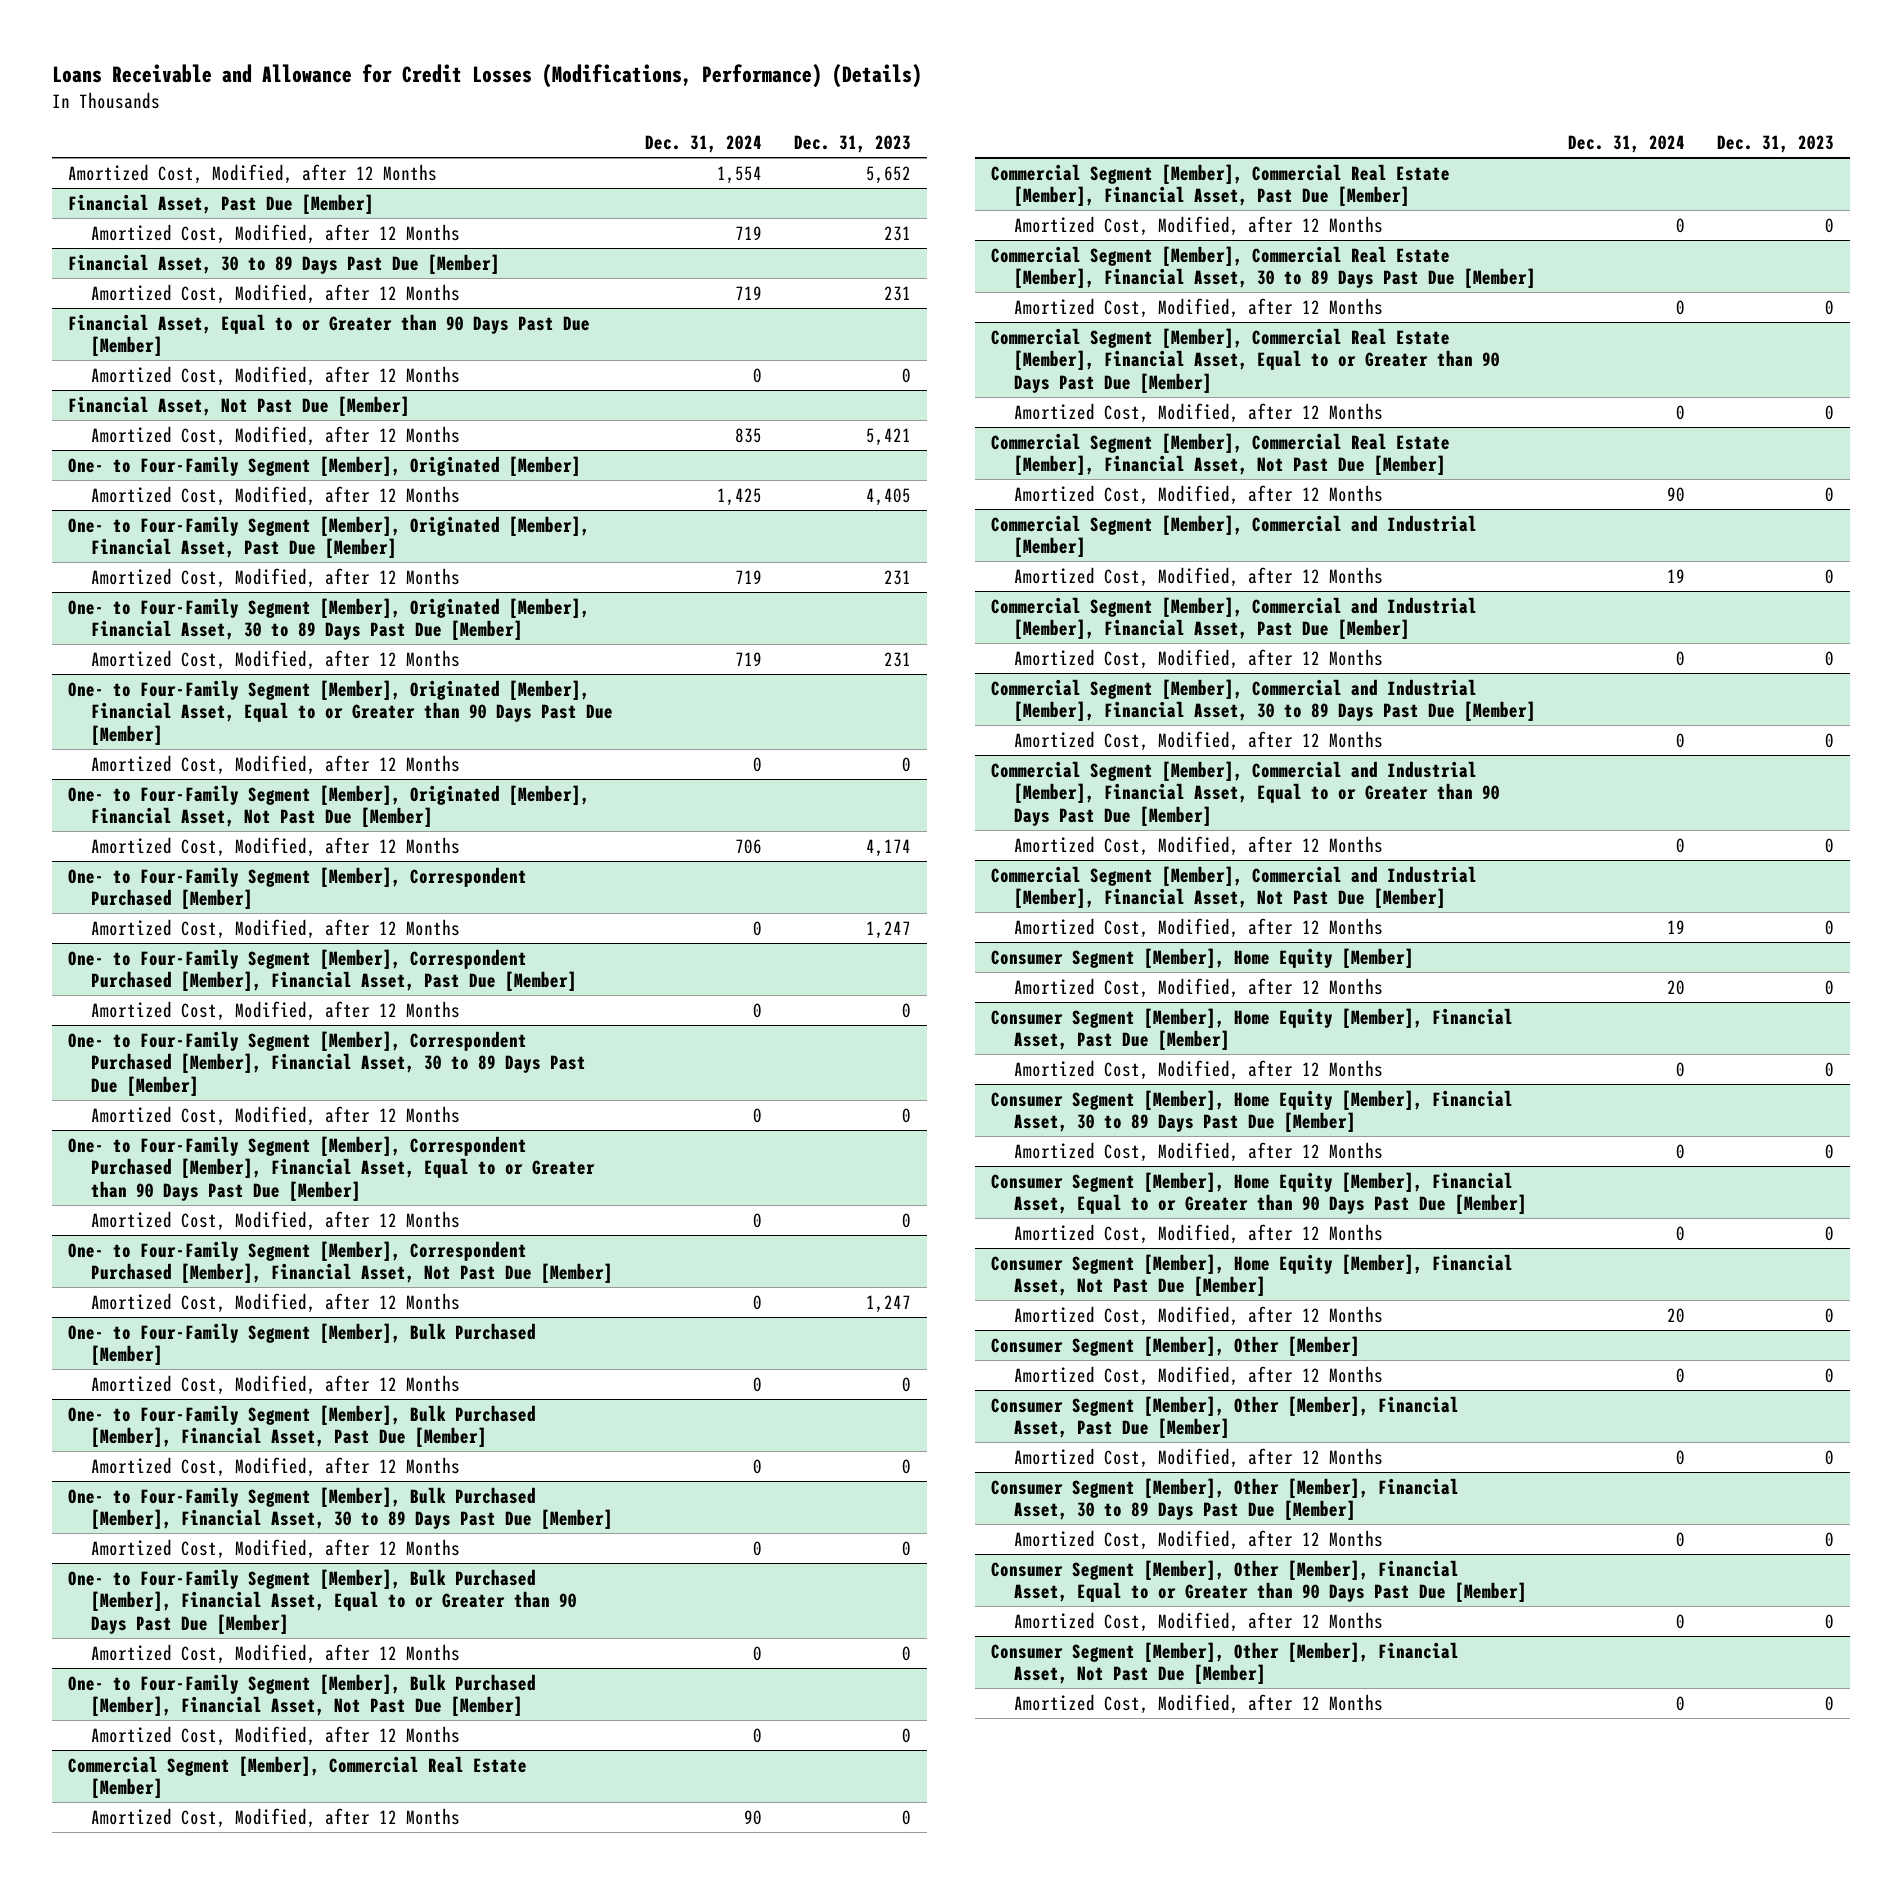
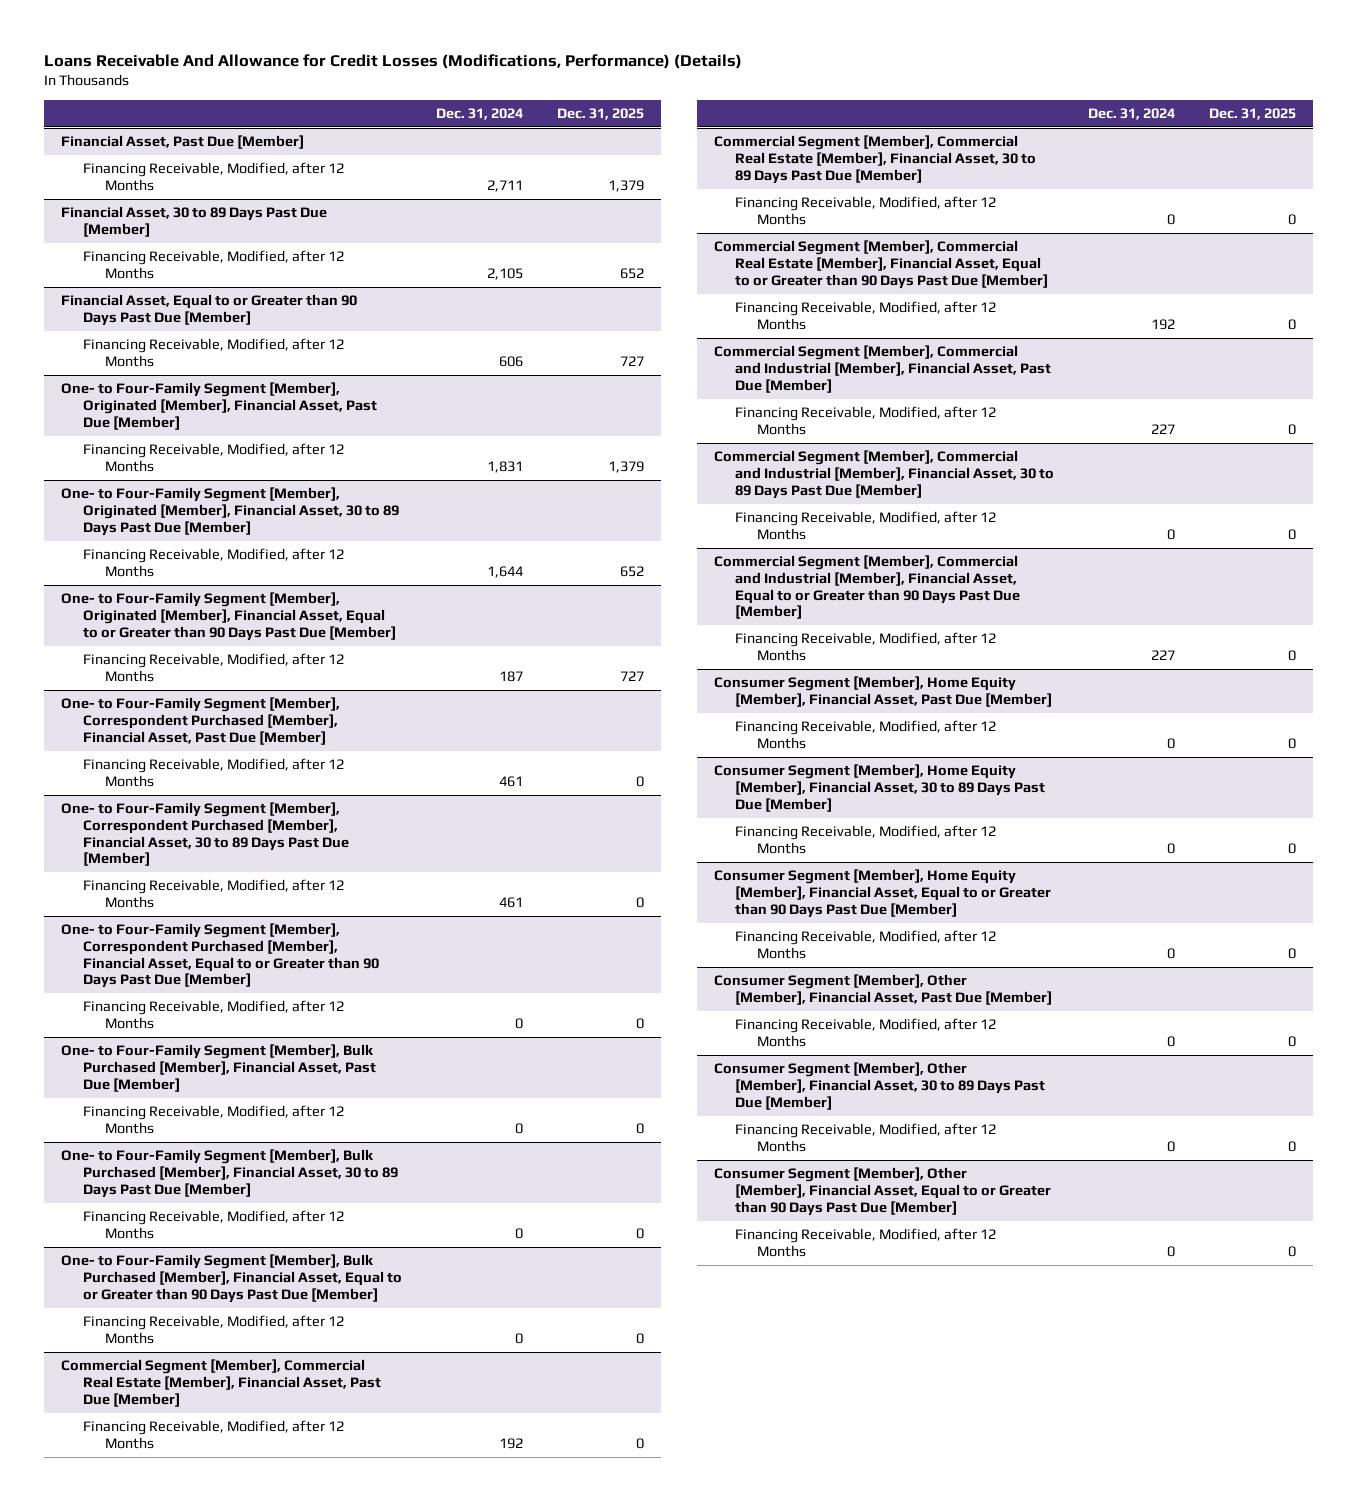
[52,64,923,89] Loans Receivable and Allowance for Credit Losses (Modifications, Performance) (Details) -> [44,54,743,70] Loans Receivable And Allowance for Credit Losses (Modifications, Performance) (Details)
[794,134,912,153] Dec. 31, 2023 -> none
none -> [556,107,644,120] Dec. 31, 2025
[68,163,438,184] Amortized Cost, Modified, after 12 Months -> none
[91,223,461,244] Amortized Cost, Modified, after 12 Months -> [82,162,344,191] Financing Receivable, Modified, after 12 Months
[735,225,763,240] 719 -> [486,179,523,192] 2,711
[91,283,461,304] Amortized Cost, Modified, after 12 Months -> [82,250,344,279] Financing Receivable, Modified, after 12 Months
[735,285,763,300] 719 -> [486,267,523,280] 2,105
[68,395,411,416] Financial Asset, Not Past Due [Member] -> none
[91,425,461,446] Amortized Cost, Modified, after 12 Months -> none
[68,455,582,476] One- to Four-Family Segment [Member], Originated [Member] -> none
[91,485,461,506] Amortized Cost, Modified, after 12 Months -> none
[91,365,461,386] Amortized Cost, Modified, after 12 Months -> [82,338,344,367] Financing Receivable, Modified, after 12 Months
[753,367,763,383] 0 -> [498,355,523,367] 606
[91,567,461,588] Amortized Cost, Modified, after 12 Months -> [82,443,344,472] Financing Receivable, Modified, after 12 Months
[735,569,763,584] 719 -> [486,460,523,473] 1,831
[91,649,461,670] Amortized Cost, Modified, after 12 Months -> [82,548,344,577] Financing Receivable, Modified, after 12 Months
[735,651,763,666] 719 -> [486,565,523,578] 1,644
[68,784,591,828] One- to Four-Family Segment [Member], Originated [Member], Financial Asset, Not Past Due [Member] -> none
[91,836,461,857] Amortized Cost, Modified, after 12 Months -> none
[68,866,528,910] One- to Four-Family Segment [Member], Correspondent Purchased [Member] -> none
[91,918,461,939] Amortized Cost, Modified, after 12 Months -> none
[91,754,461,775] Amortized Cost, Modified, after 12 Months -> [82,653,344,682] Financing Receivable, Modified, after 12 Months
[753,756,763,772] 0 -> [498,670,523,682] 187
[91,1000,461,1021] Amortized Cost, Modified, after 12 Months -> [82,758,344,787] Financing Receivable, Modified, after 12 Months
[753,1002,763,1018] 0 -> [498,775,523,787] 461
[91,1105,461,1126] Amortized Cost, Modified, after 12 Months -> [82,879,344,908] Financing Receivable, Modified, after 12 Months
[753,1107,763,1123] 0 -> [498,896,523,908] 461
[68,1240,614,1284] One- to Four-Family Segment [Member], Correspondent Purchased [Member], Financial Asset, Not Past Due [Member] -> none
[91,1292,461,1313] Amortized Cost, Modified, after 12 Months -> none
[68,1322,537,1366] One- to Four-Family Segment [Member], Bulk Purchased [Member] -> none
[91,1374,461,1395] Amortized Cost, Modified, after 12 Months -> none
[91,1210,461,1231] Amortized Cost, Modified, after 12 Months -> [82,1000,344,1029] Financing Receivable, Modified, after 12 Months
[91,1456,461,1477] Amortized Cost, Modified, after 12 Months -> [82,1105,344,1134] Financing Receivable, Modified, after 12 Months
[91,1538,461,1559] Amortized Cost, Modified, after 12 Months -> [82,1210,344,1239] Financing Receivable, Modified, after 12 Months
[68,1673,537,1717] One- to Four-Family Segment [Member], Bulk Purchased [Member], Financial Asset, Not Past Due [Member] -> none
[91,1725,461,1746] Amortized Cost, Modified, after 12 Months -> none
[68,1755,528,1799] Commercial Segment [Member], Commercial Real Estate [Member] -> none
[91,1807,461,1828] Amortized Cost, Modified, after 12 Months -> none
[91,1643,461,1664] Amortized Cost, Modified, after 12 Months -> [82,1315,344,1344] Financing Receivable, Modified, after 12 Months
[1014,215,1384,236] Amortized Cost, Modified, after 12 Months -> [82,1420,344,1449] Financing Receivable, Modified, after 12 Months
[1676,217,1686,233] 0 -> [498,1437,523,1449] 192
[1014,297,1384,318] Amortized Cost, Modified, after 12 Months -> [735,196,997,225] Financing Receivable, Modified, after 12 Months
[991,432,1451,476] Commercial Segment [Member], Commercial Real Estate [Member], Financial Asset, Not Past Due [Member] -> none
[1014,484,1384,505] Amortized Cost, Modified, after 12 Months -> none
[991,514,1478,558] Commercial Segment [Member], Commercial and Industrial [Member] -> none
[1014,566,1384,587] Amortized Cost, Modified, after 12 Months -> none
[1014,402,1384,423] Amortized Cost, Modified, after 12 Months -> [735,301,997,330] Financing Receivable, Modified, after 12 Months
[1676,404,1686,420] 0 -> [1151,318,1176,330] 192
[1014,648,1384,669] Amortized Cost, Modified, after 12 Months -> [735,406,997,435] Financing Receivable, Modified, after 12 Months
[1676,650,1686,666] 0 -> [1151,423,1176,434] 227
[1014,730,1384,751] Amortized Cost, Modified, after 12 Months -> [735,511,997,540] Financing Receivable, Modified, after 12 Months
[991,865,1478,909] Commercial Segment [Member], Commercial and Industrial [Member], Financial Asset, Not Past Due [Member] -> none
[1014,917,1384,938] Amortized Cost, Modified, after 12 Months -> none
[991,947,1415,968] Consumer Segment [Member], Home Equity [Member] -> none
[1014,977,1384,998] Amortized Cost, Modified, after 12 Months -> none
[1014,835,1384,856] Amortized Cost, Modified, after 12 Months -> [735,632,997,661] Financing Receivable, Modified, after 12 Months
[1676,837,1686,853] 0 -> [1151,649,1176,660] 227
[1014,1059,1384,1080] Amortized Cost, Modified, after 12 Months -> [735,720,997,749] Financing Receivable, Modified, after 12 Months
[1014,1141,1384,1162] Amortized Cost, Modified, after 12 Months -> [735,825,997,854] Financing Receivable, Modified, after 12 Months
[991,1253,1514,1297] Consumer Segment [Member], Home Equity [Member], Financial Asset, Not Past Due [Member] -> none
[1014,1305,1384,1326] Amortized Cost, Modified, after 12 Months -> none
[991,1335,1361,1356] Consumer Segment [Member], Other [Member] -> none
[1014,1365,1384,1386] Amortized Cost, Modified, after 12 Months -> none
[1014,1223,1384,1244] Amortized Cost, Modified, after 12 Months -> [735,930,997,959] Financing Receivable, Modified, after 12 Months
[1014,1447,1384,1468] Amortized Cost, Modified, after 12 Months -> [735,1018,997,1047] Financing Receivable, Modified, after 12 Months
[1014,1529,1384,1550] Amortized Cost, Modified, after 12 Months -> [735,1123,997,1152] Financing Receivable, Modified, after 12 Months
[991,1641,1460,1685] Consumer Segment [Member], Other [Member], Financial Asset, Not Past Due [Member] -> none
[1014,1693,1384,1714] Amortized Cost, Modified, after 12 Months -> none
[1014,1611,1384,1632] Amortized Cost, Modified, after 12 Months -> [735,1228,997,1257] Financing Receivable, Modified, after 12 Months

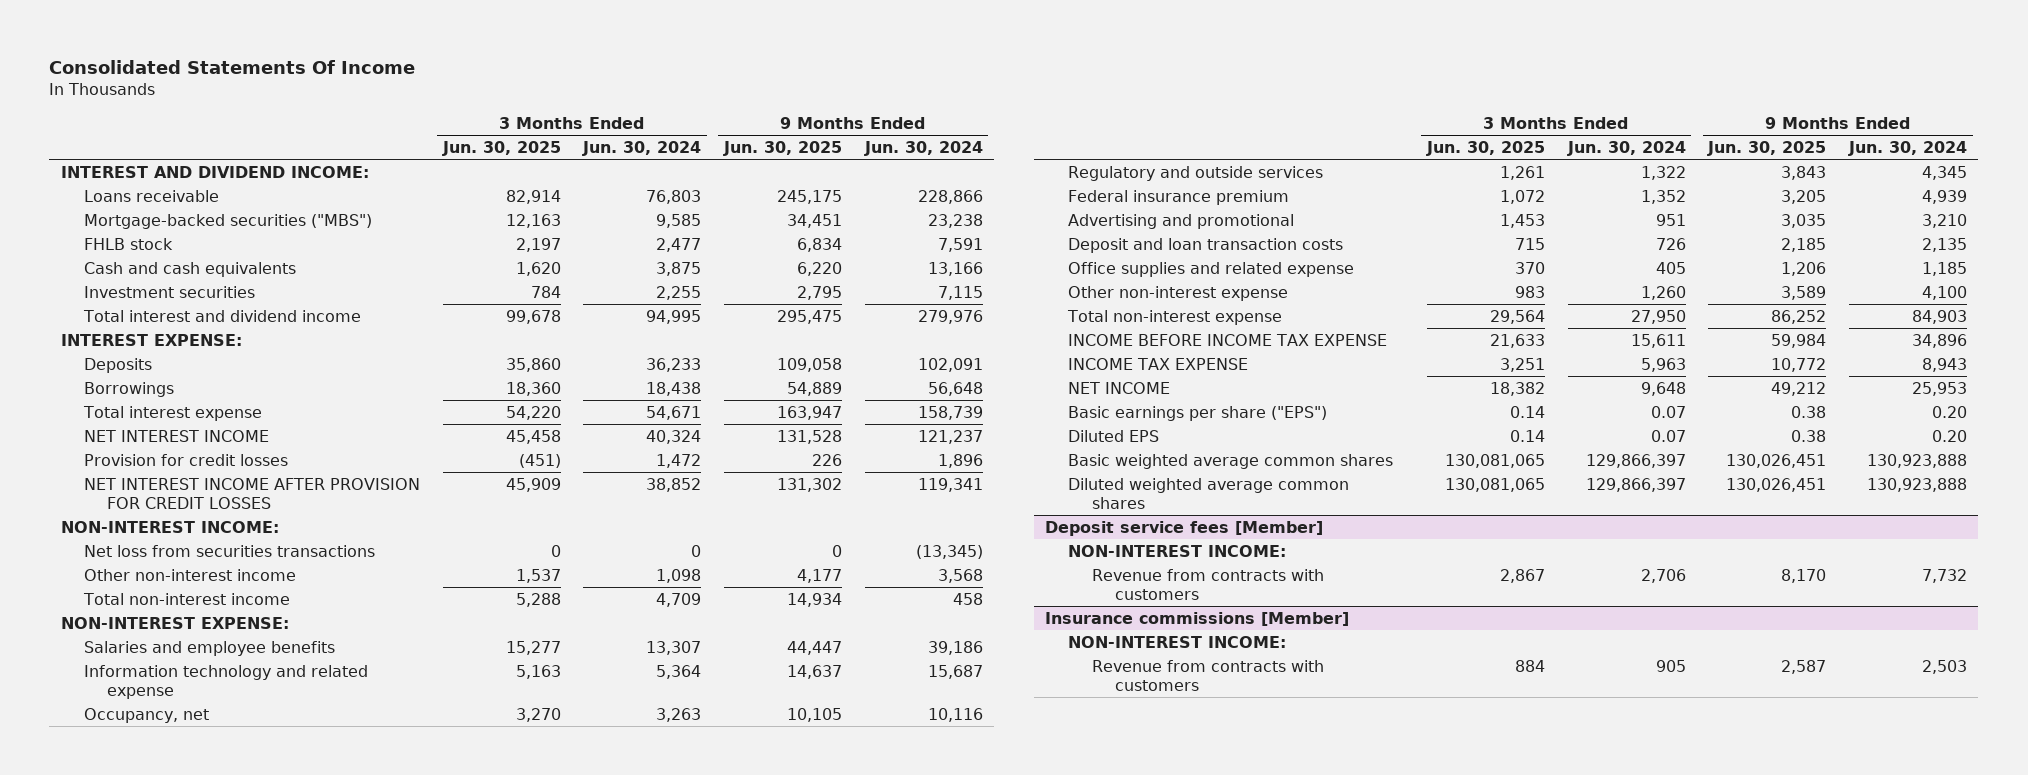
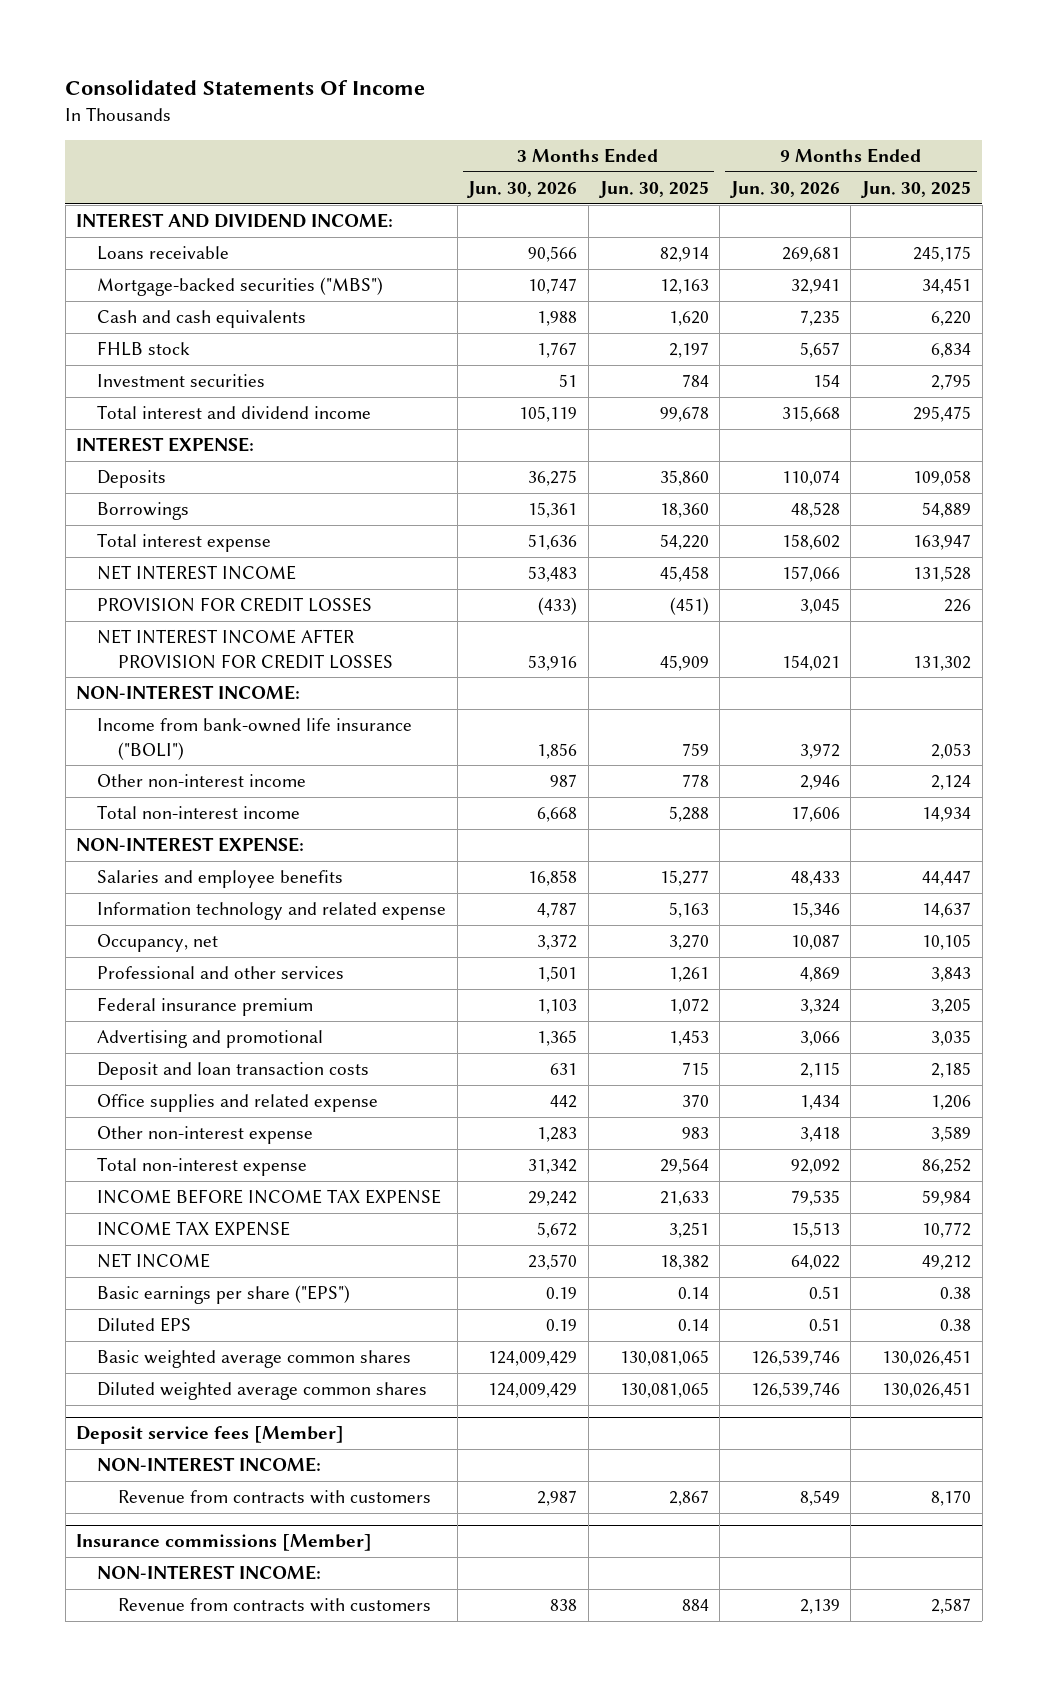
[582,140,702,156] Jun. 30, 2024 -> none
[863,140,983,156] Jun. 30, 2024 -> none
none -> [467,180,578,198] Jun. 30, 2026
none -> [729,180,840,198] Jun. 30, 2026
[84,237,174,250] FHLB stock -> [97,341,191,357] FHLB stock
[84,453,289,466] Provision for credit losses -> [97,597,373,613] PROVISION FOR CREDIT LOSSES
[84,544,376,557] Net loss from securities transactions -> none
none -> [97,718,413,760] Income from bank-owned life insurance ("BOLI")
[515,568,561,583] 1,537 -> [681,774,709,788] 778
[797,568,843,583] 4,177 -> [930,775,971,791] 2,124
[1068,165,1324,181] Regulatory and outside services -> [97,966,345,980] Professional and other services

